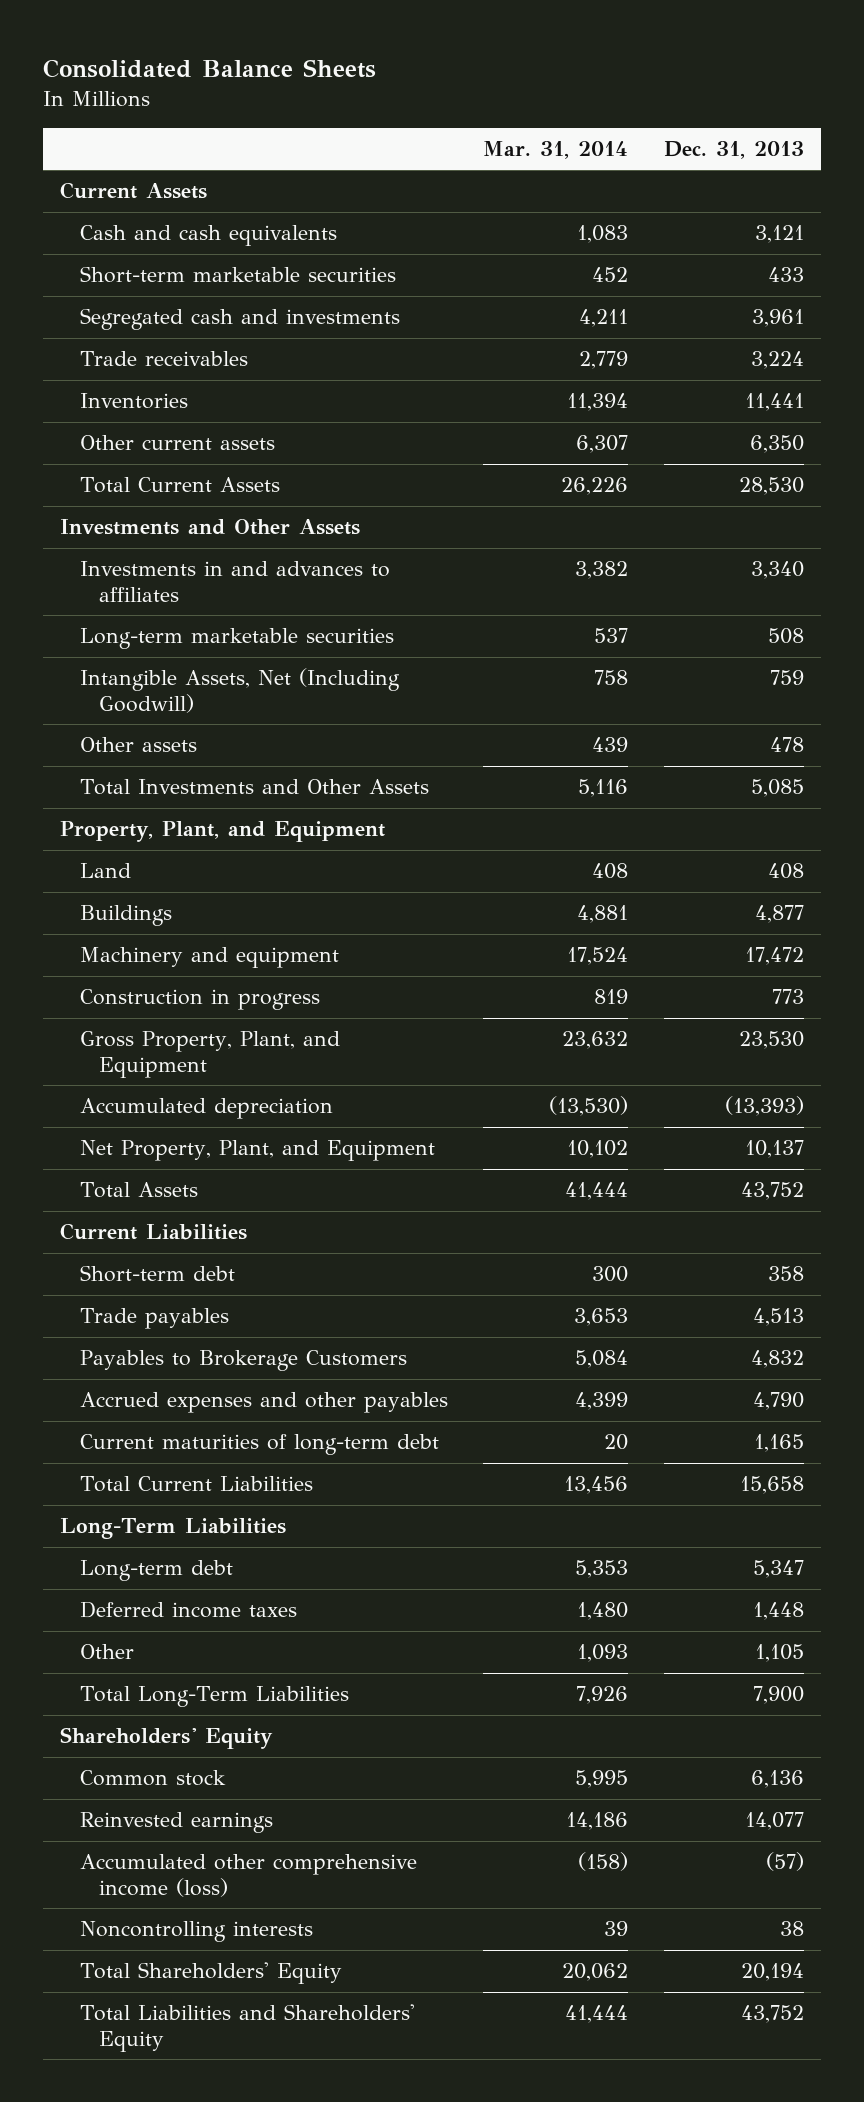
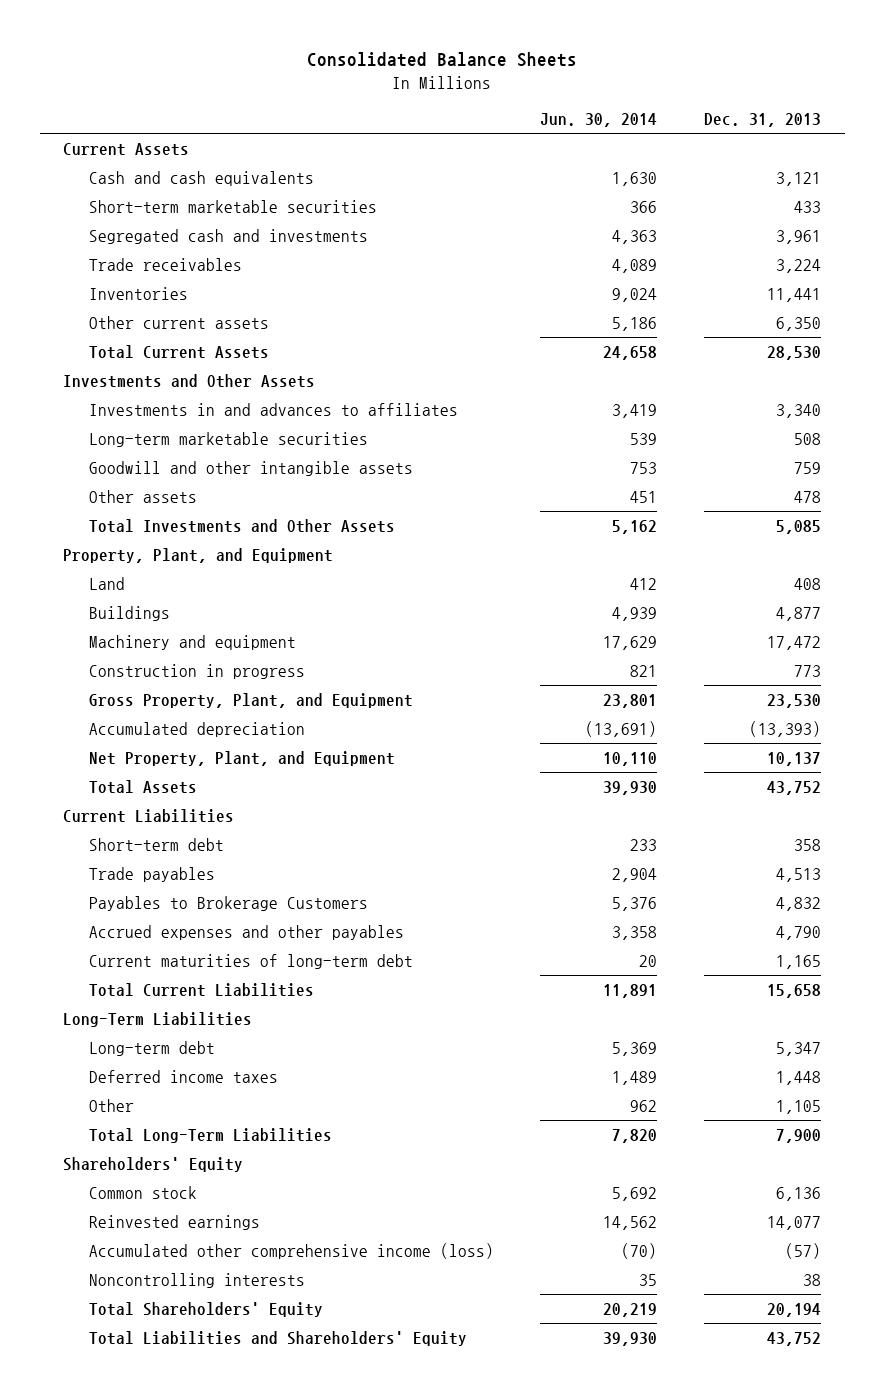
[483,141,629,160] Mar. 31, 2014 -> none
none -> [540,112,658,127] Jun. 30, 2014
[79,668,400,713] Intangible Assets, Net (Including Goodwill) -> [88,460,413,476] Goodwill and other intangible assets

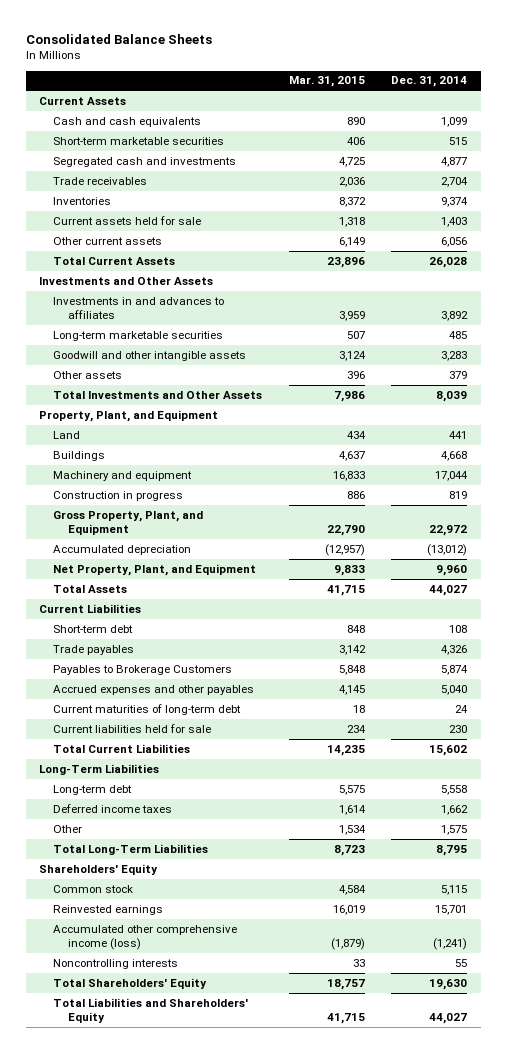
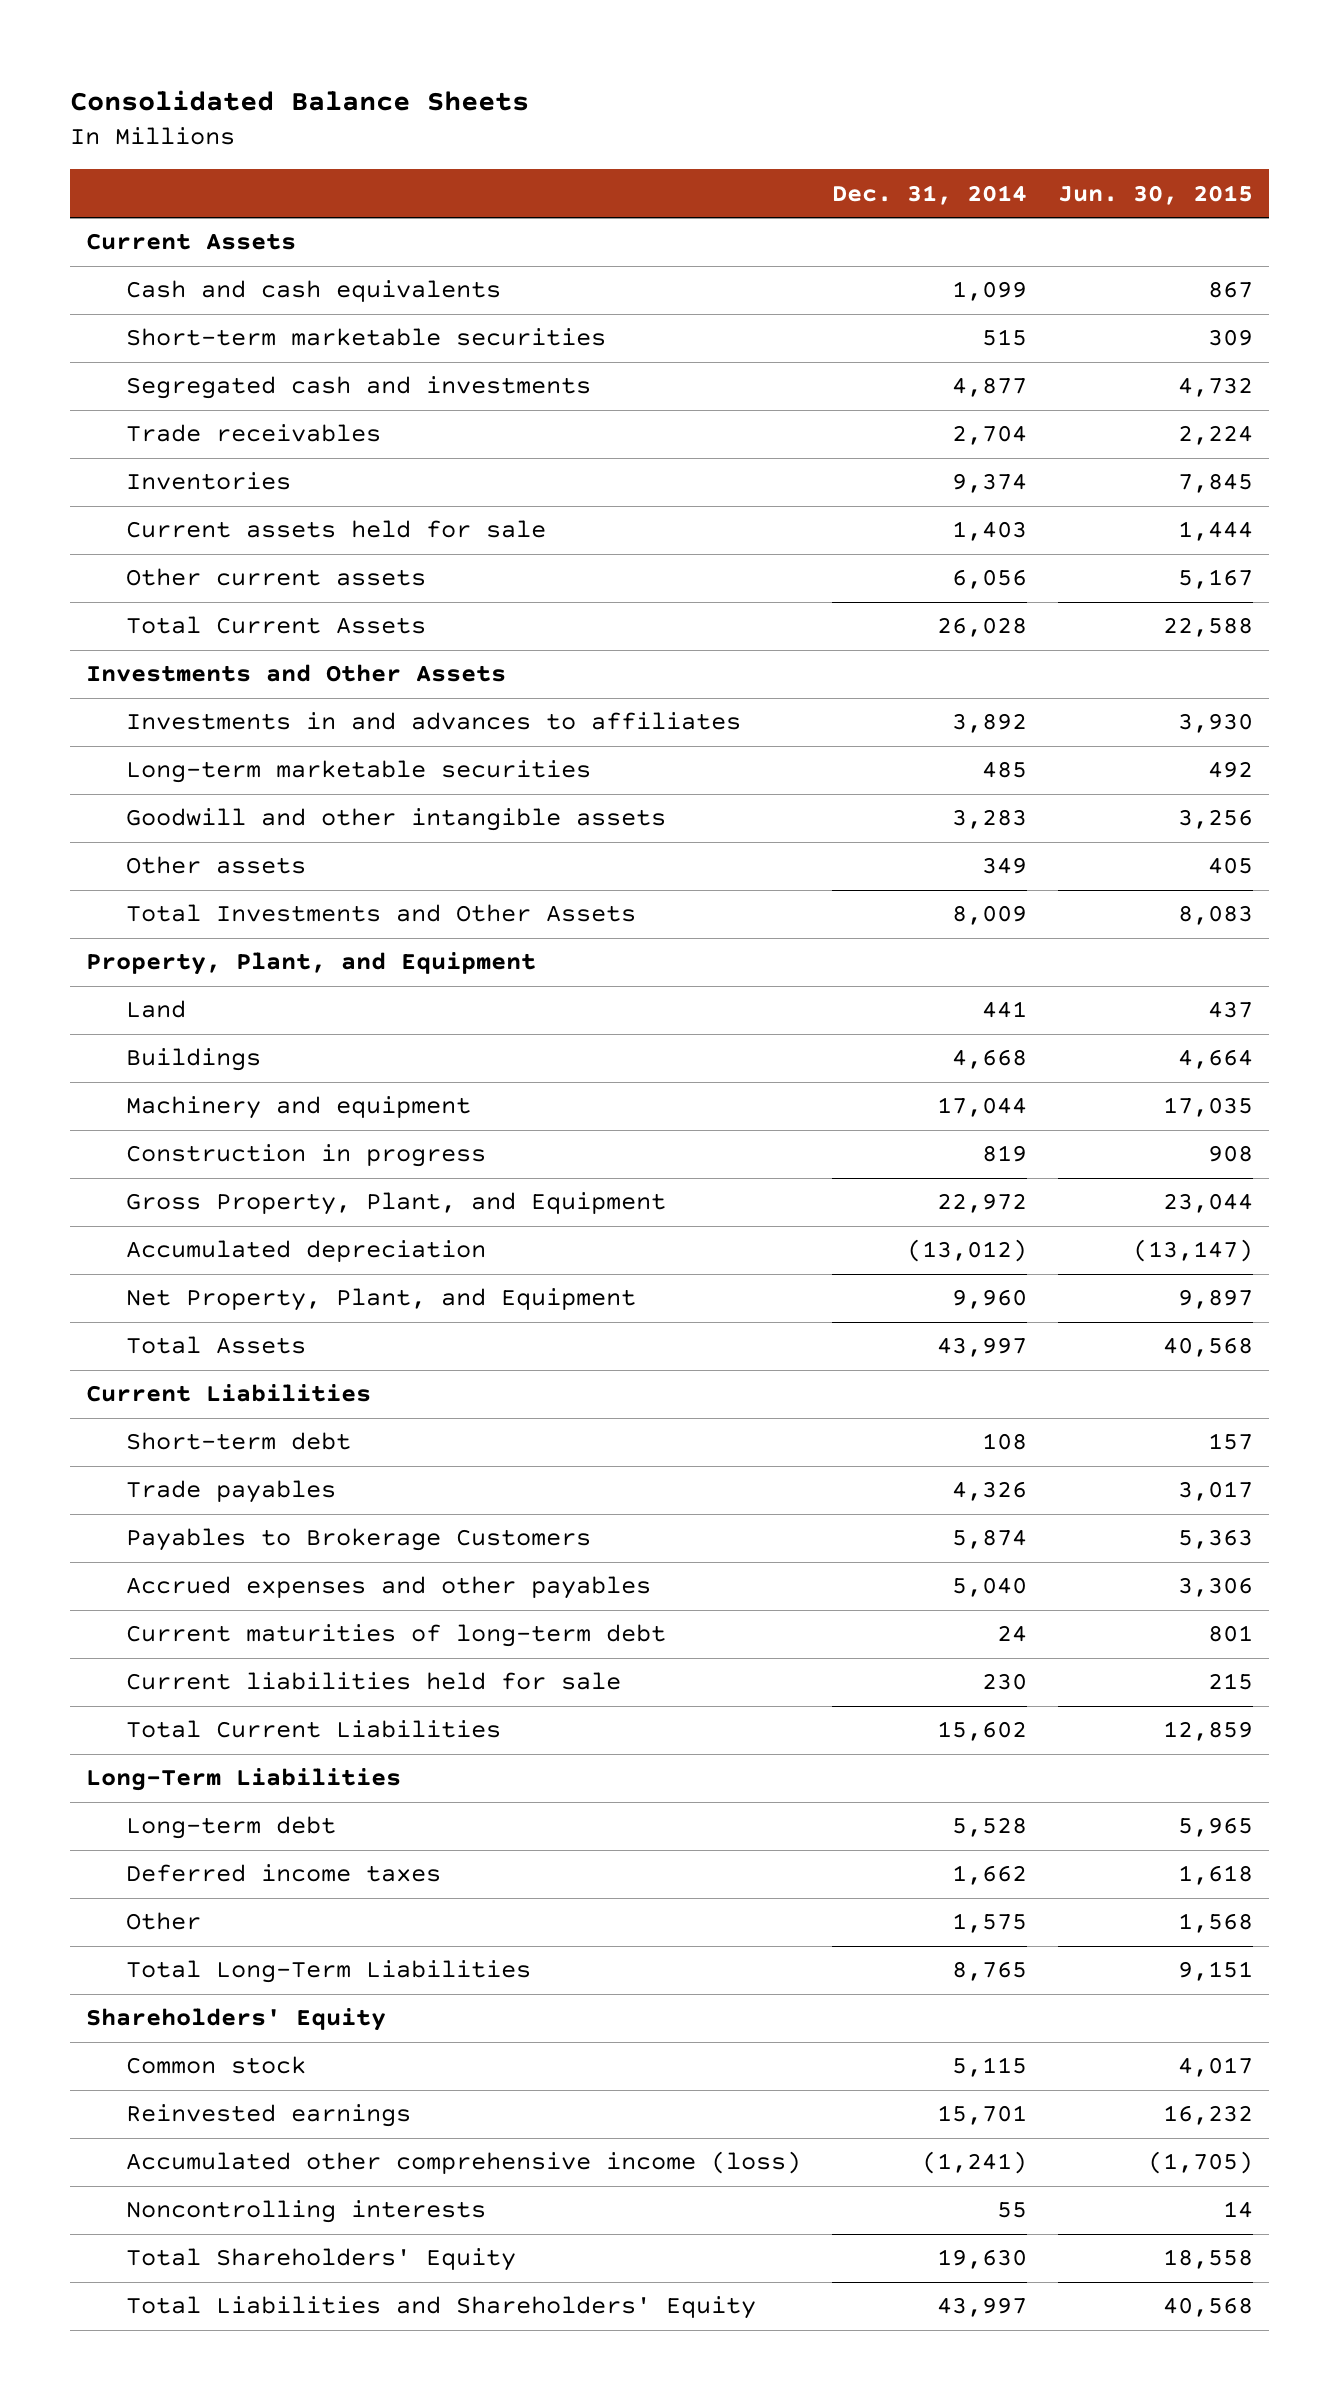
[288,76,365,88] Mar. 31, 2015 -> none
none -> [1058,184,1254,205] Jun. 30, 2015
[449,370,468,379] 379 -> [982,857,1028,875] 349
[436,390,468,402] 8,039 -> [952,905,1028,926] 8,009
[429,584,468,596] 44,027 -> [937,1337,1028,1358] 43,997
[441,784,468,795] 5,558 -> [952,1817,1028,1838] 5,528
[436,844,468,856] 8,795 -> [952,1961,1028,1982] 8,765
[429,1012,468,1024] 44,027 -> [937,2297,1028,2318] 43,997

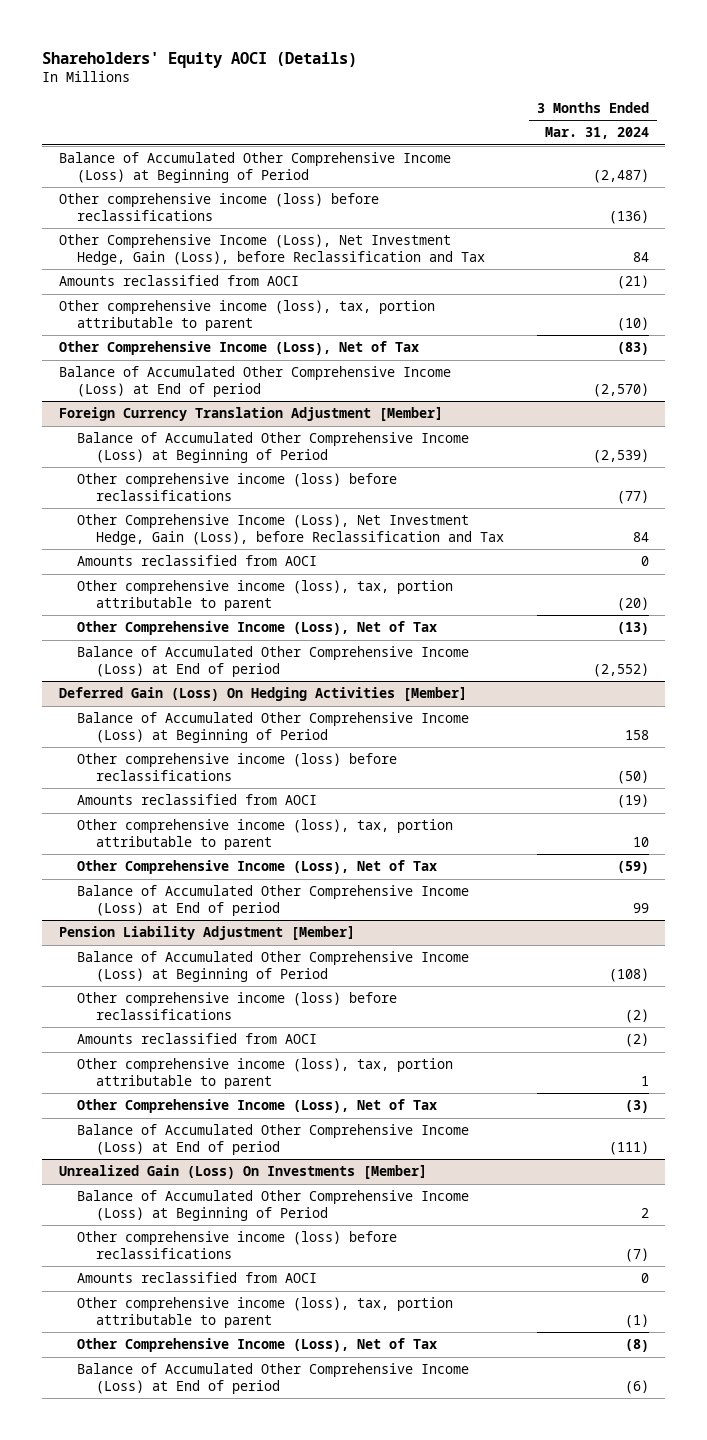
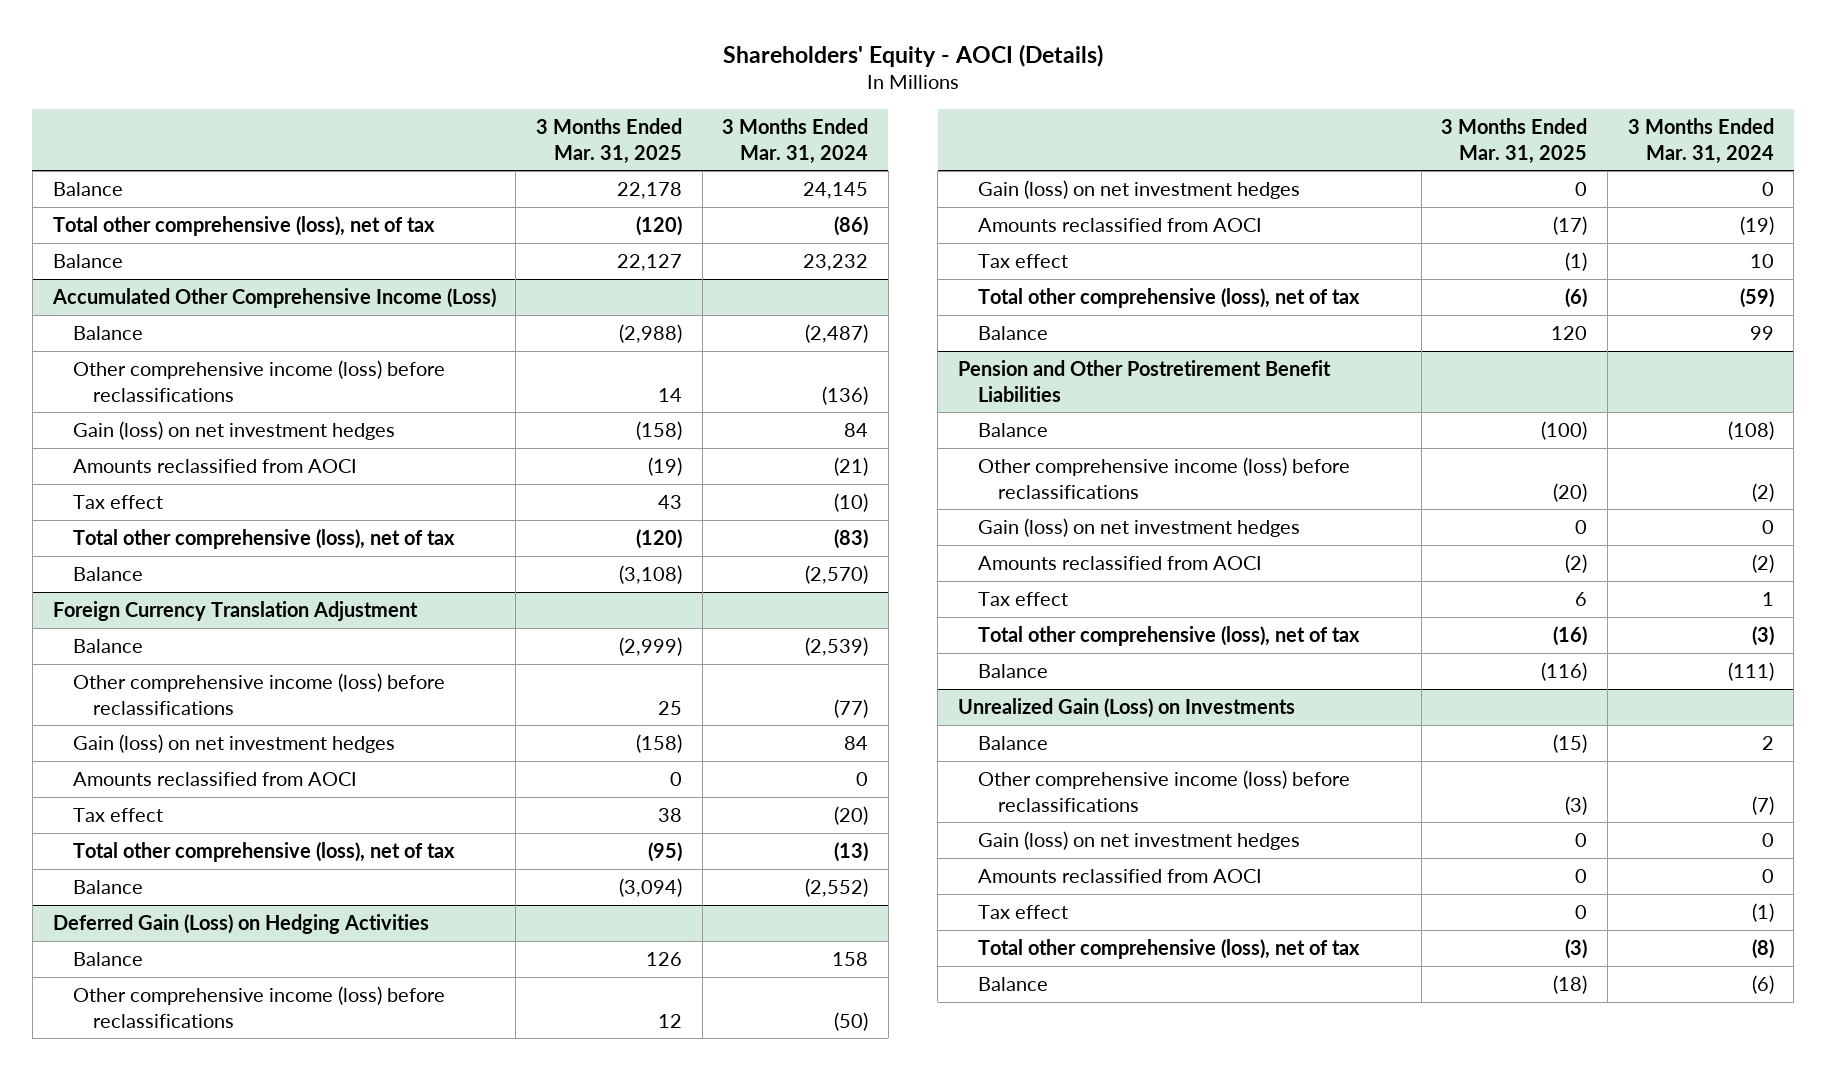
[42,51,358,68] Shareholders' Equity AOCI (Details) -> [723,43,1104,67] Shareholders' Equity - AOCI (Details)
none -> [535,118,682,164] 3 Months Ended Mar. 31, 2025
none -> [52,182,123,197] Balance
none -> [52,216,435,237] Total other comprehensive (loss), net of tax
none -> [52,254,123,269] Balance
none -> [51,288,496,309] Accumulated Other Comprehensive Income (Loss)
[58,152,451,183] Balance of Accumulated Other Comprehensive Income (Loss) at Beginning of Period -> [72,326,143,341] Balance
[58,234,486,265] Other Comprehensive Income (Loss), Net Investment Hedge, Gain (Loss), before Reclassification and Tax -> [72,421,395,441] Gain (loss) on net investment hedges
[58,300,435,331] Other comprehensive income (loss), tax, portion attributable to parent -> none
none -> [72,495,163,510] Tax effect
[58,341,419,356] Other Comprehensive Income (Loss), Net of Tax -> [72,529,455,550] Total other comprehensive (loss), net of tax
[58,366,451,397] Balance of Accumulated Other Comprehensive Income (Loss) at End of period -> [72,567,143,582] Balance
[58,407,443,422] Foreign Currency Translation Adjustment [Member] -> [52,601,418,622] Foreign Currency Translation Adjustment
[77,432,470,463] Balance of Accumulated Other Comprehensive Income (Loss) at Beginning of Period -> [72,639,143,654] Balance
[77,514,505,545] Other Comprehensive Income (Loss), Net Investment Hedge, Gain (Loss), before Reclassification and Tax -> [72,734,395,754] Gain (loss) on net investment hedges
[77,580,454,611] Other comprehensive income (loss), tax, portion attributable to parent -> none
none -> [72,808,163,823] Tax effect
[77,621,438,636] Other Comprehensive Income (Loss), Net of Tax -> [72,842,455,863] Total other comprehensive (loss), net of tax
[77,646,470,677] Balance of Accumulated Other Comprehensive Income (Loss) at End of period -> [72,880,143,895] Balance
[58,687,467,702] Deferred Gain (Loss) On Hedging Activities [Member] -> [52,914,429,935] Deferred Gain (Loss) on Hedging Activities
[77,712,470,743] Balance of Accumulated Other Comprehensive Income (Loss) at Beginning of Period -> [72,952,143,967] Balance
none -> [978,180,1301,200] Gain (loss) on net investment hedges
[77,819,454,850] Other comprehensive income (loss), tax, portion attributable to parent -> none
[77,885,470,916] Balance of Accumulated Other Comprehensive Income (Loss) at End of period -> none
[77,951,470,982] Balance of Accumulated Other Comprehensive Income (Loss) at Beginning of Period -> none
none -> [978,254,1069,269] Tax effect
[77,860,438,875] Other Comprehensive Income (Loss), Net of Tax -> [978,288,1361,309] Total other comprehensive (loss), net of tax
none -> [978,326,1049,341] Balance
[58,926,355,941] Pension Liability Adjustment [Member] -> [957,360,1331,402] Pension and Other Postretirement Benefit Liabilities
none -> [978,423,1049,438] Balance
none -> [978,518,1301,538] Gain (loss) on net investment hedges
[77,1058,454,1089] Other comprehensive income (loss), tax, portion attributable to parent -> none
[77,1190,470,1221] Balance of Accumulated Other Comprehensive Income (Loss) at Beginning of Period -> none
none -> [978,592,1069,607] Tax effect
[77,1099,438,1114] Other Comprehensive Income (Loss), Net of Tax -> [978,626,1361,647] Total other comprehensive (loss), net of tax
[77,1124,470,1155] Balance of Accumulated Other Comprehensive Income (Loss) at End of period -> [978,664,1049,679] Balance
[58,1165,427,1180] Unrealized Gain (Loss) On Investments [Member] -> [957,698,1295,719] Unrealized Gain (Loss) on Investments
none -> [978,736,1049,751] Balance
none -> [978,831,1301,851] Gain (loss) on net investment hedges
[77,1297,454,1328] Other comprehensive income (loss), tax, portion attributable to parent -> none
[77,1363,470,1394] Balance of Accumulated Other Comprehensive Income (Loss) at End of period -> none
none -> [978,905,1069,920] Tax effect
[77,1338,438,1353] Other Comprehensive Income (Loss), Net of Tax -> [978,939,1361,960] Total other comprehensive (loss), net of tax
none -> [978,977,1049,992] Balance

